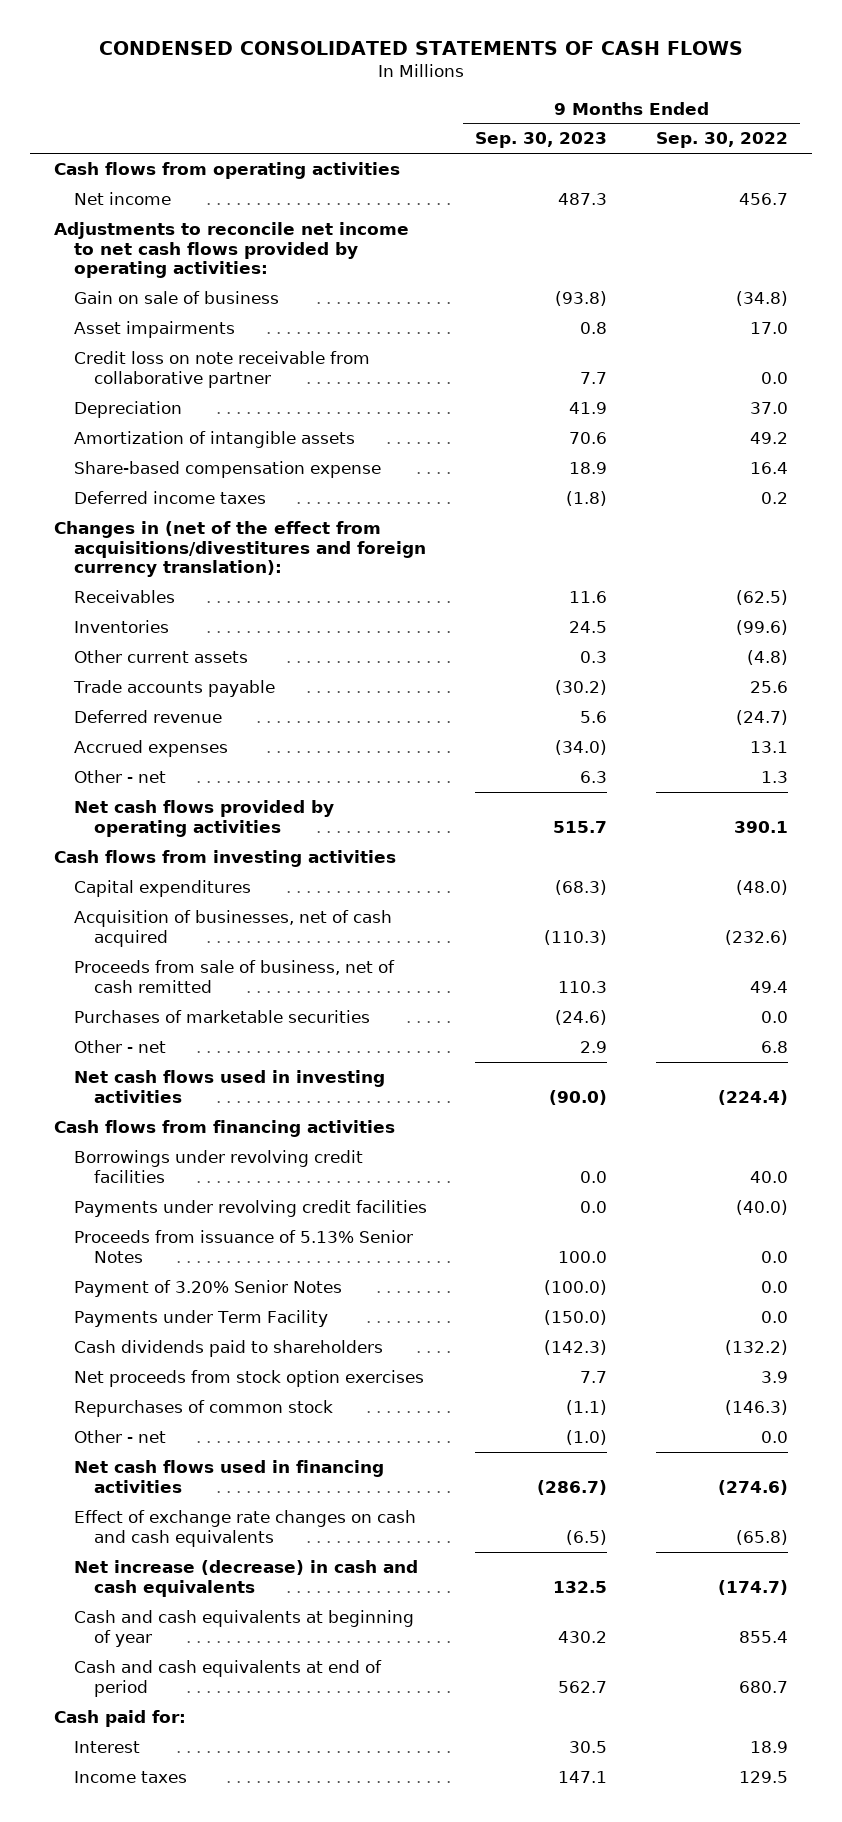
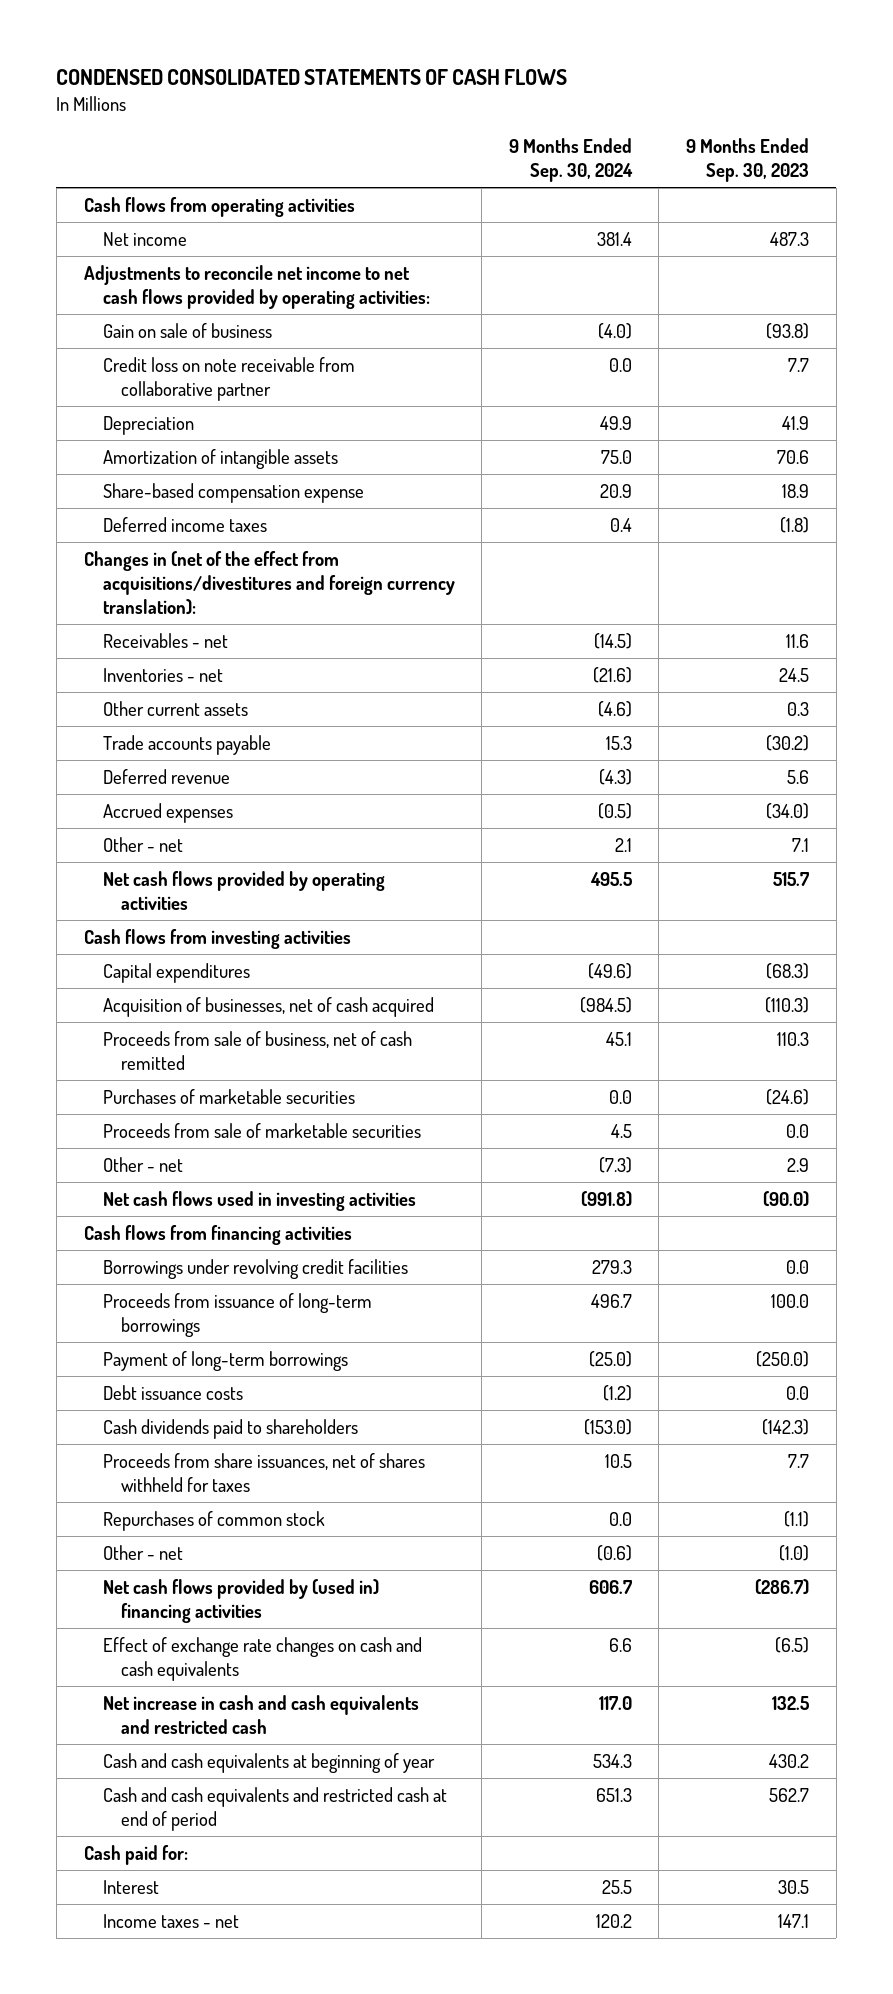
[655,132,788,149] Sep. 30, 2022 -> none
none -> [508,137,633,183] 9 Months Ended Sep. 30, 2024
[73,320,235,338] Asset impairments -> none
[73,589,175,603] Receivables -> [102,632,228,648] Receivables - net
[73,619,169,633] Inventories -> [102,667,223,682] Inventories - net
[580,770,608,783] 6.3 -> [792,837,810,852] 7.1
none -> [102,1122,421,1138] Proceeds from sale of marketable securities
[73,1199,427,1217] Payments under revolving credit facilities -> none
[73,1309,328,1327] Payments under Term Facility -> none
[73,1229,413,1263] Proceeds from issuance of 5.13% Senior Notes -> [102,1292,372,1337] Proceeds from issuance of long-term borrowings
[73,1279,342,1297] Payment of 3.20% Senior Notes -> [102,1350,348,1371] Payment of long-term borrowings
[544,1279,608,1295] (100.0) -> [756,1350,810,1367] (250.0)
none -> [102,1384,243,1400] Debt issuance costs
[73,1369,424,1387] Net proceeds from stock option exercises -> none
none -> [102,1452,425,1492] Proceeds from share issuances, net of shares withheld for taxes
[73,1459,384,1493] Net cash flows used in financing activities -> [102,1578,379,1623] Net cash flows provided by (used in) financing activities
[73,1559,418,1597] Net increase (decrease) in cash and cash equivalents -> [102,1694,419,1734] Net increase in cash and cash equivalents and restricted cash
[73,1659,382,1697] Cash and cash equivalents at end of period -> [102,1786,447,1831] Cash and cash equivalents and restricted cash at end of period
[73,1770,187,1783] Income taxes -> [102,1913,239,1928] Income taxes - net

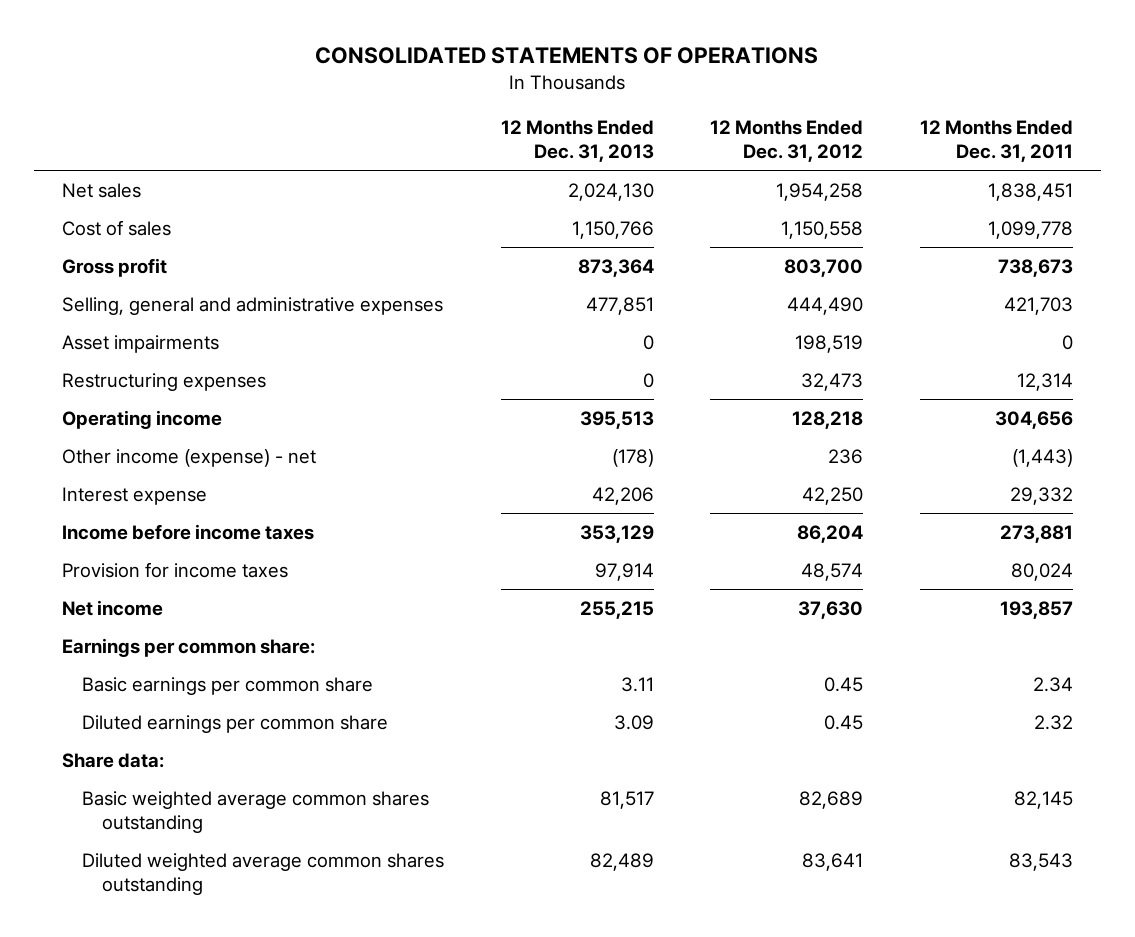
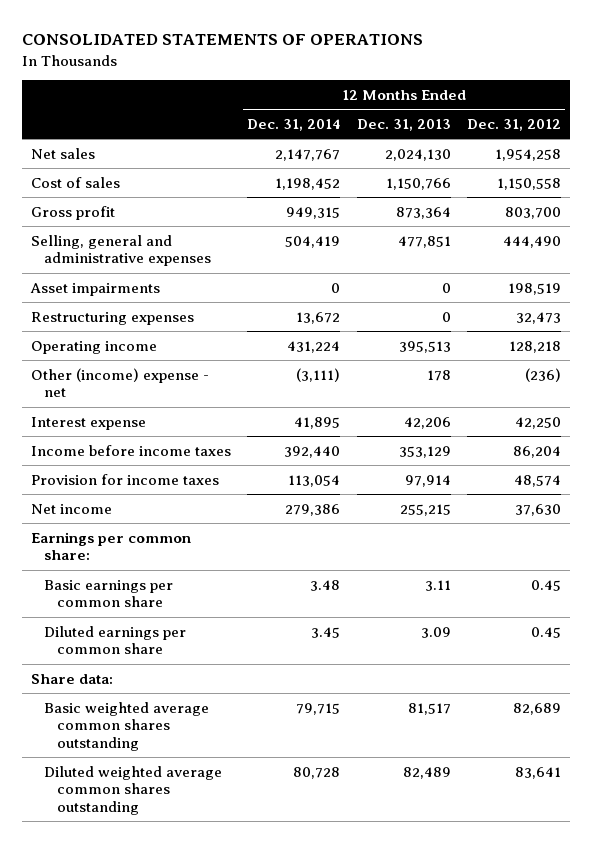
[919,119,1073,163] 12 Months Ended Dec. 31, 2011 -> none
none -> [247,118,341,131] Dec. 31, 2014
[62,448,317,467] Other income (expense) - net -> [30,367,209,398] Other (income) expense - net
[611,448,654,467] (178) -> [426,369,451,381] 178
[828,448,864,464] 236 -> [525,367,562,382] (236)

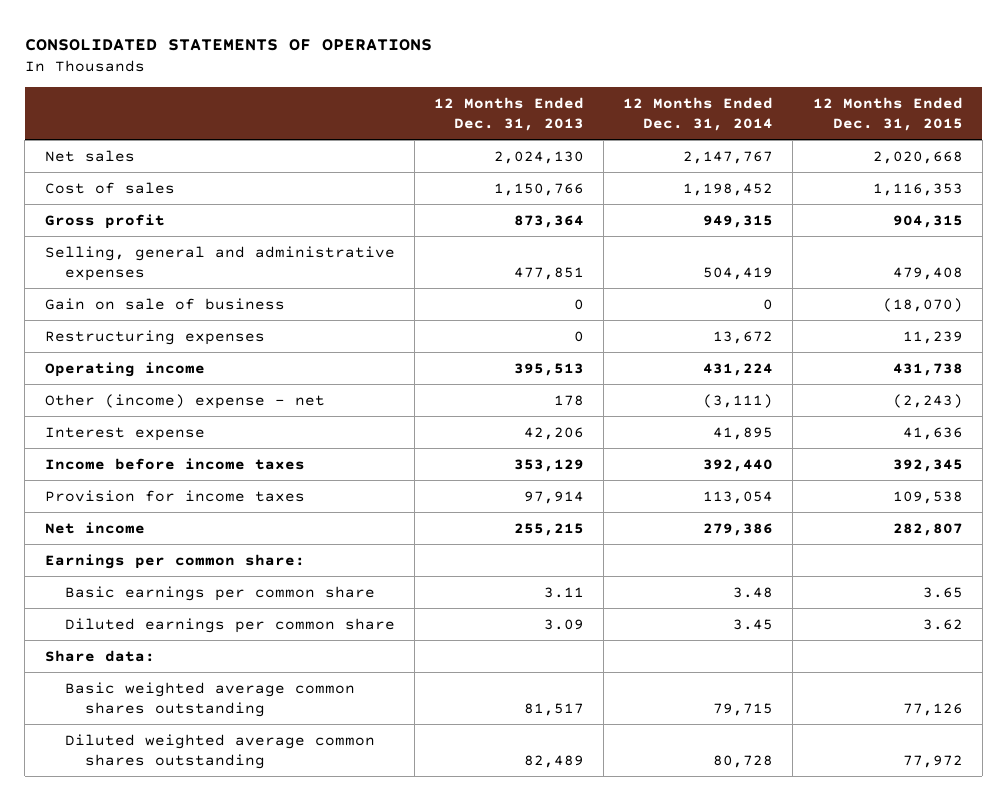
[467,118,562,131] Dec. 31, 2012 -> none
none -> [812,96,963,131] 12 Months Ended Dec. 31, 2015
[29,282,160,296] Asset impairments -> none
none -> [44,297,285,310] Gain on sale of business

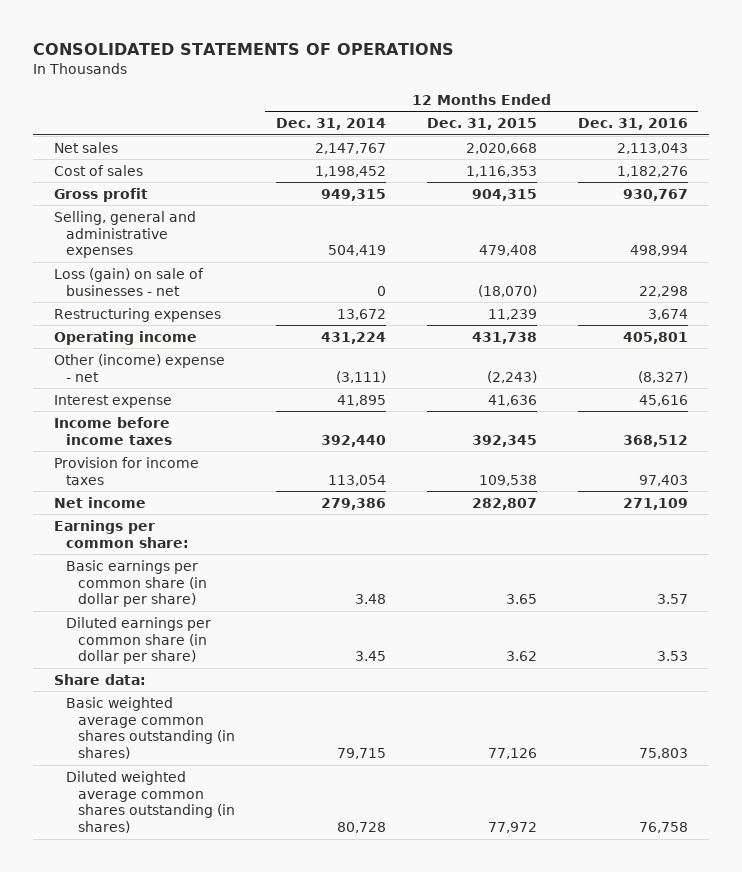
[434,96,585,131] 12 Months Ended Dec. 31, 2013 -> none
none -> [578,118,689,131] Dec. 31, 2016
[44,297,285,310] Gain on sale of business -> [53,267,204,296] Loss (gain) on sale of businesses - net
[64,585,375,601] Basic earnings per common share -> [65,559,207,608] Basic earnings per common share (in dollar per share)
[64,617,395,633] Diluted earnings per common share -> [65,616,211,665] Diluted earnings per common share (in dollar per share)
[64,681,355,717] Basic weighted average common shares outstanding -> [65,696,235,760] Basic weighted average common shares outstanding (in shares)
[64,733,375,769] Diluted weighted average common shares outstanding -> [65,770,235,834] Diluted weighted average common shares outstanding (in shares)

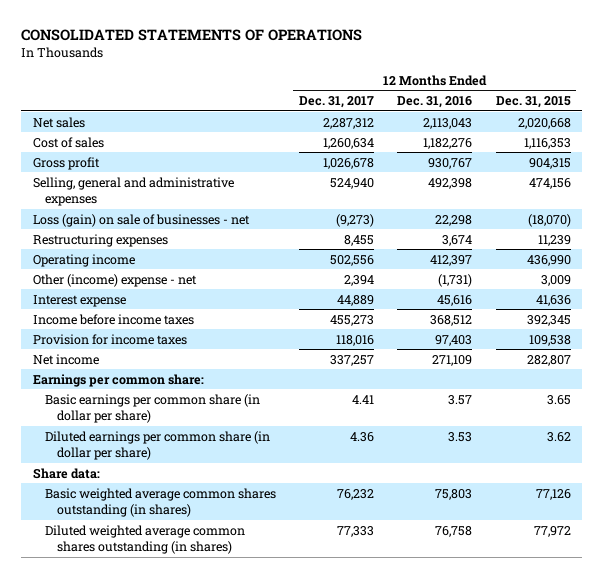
[275,118,386,131] Dec. 31, 2014 -> none
none -> [299,96,375,109] Dec. 31, 2017
[478,245,537,257] 479,408 -> [528,177,571,189] 474,156
[630,245,689,257] 498,994 -> [428,177,473,189] 492,398
[471,331,537,344] 431,738 -> [526,254,571,266] 436,990
[623,331,689,344] 405,801 -> [430,254,473,266] 412,397
[486,370,537,383] (2,243) -> [540,274,571,286] 3,009
[638,370,689,383] (8,327) -> [438,273,473,287] (1,731)

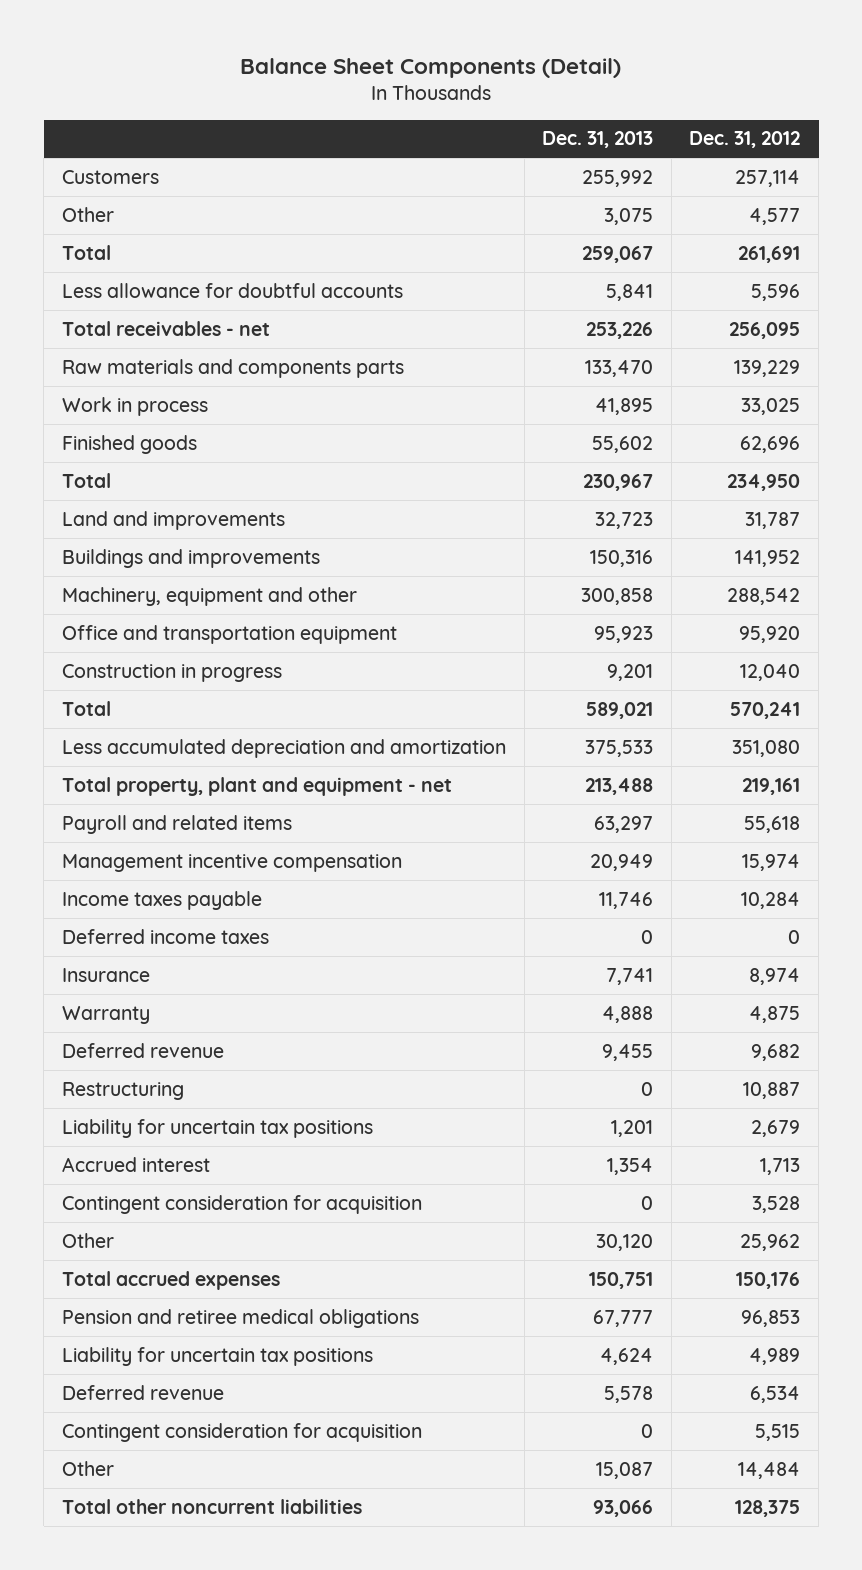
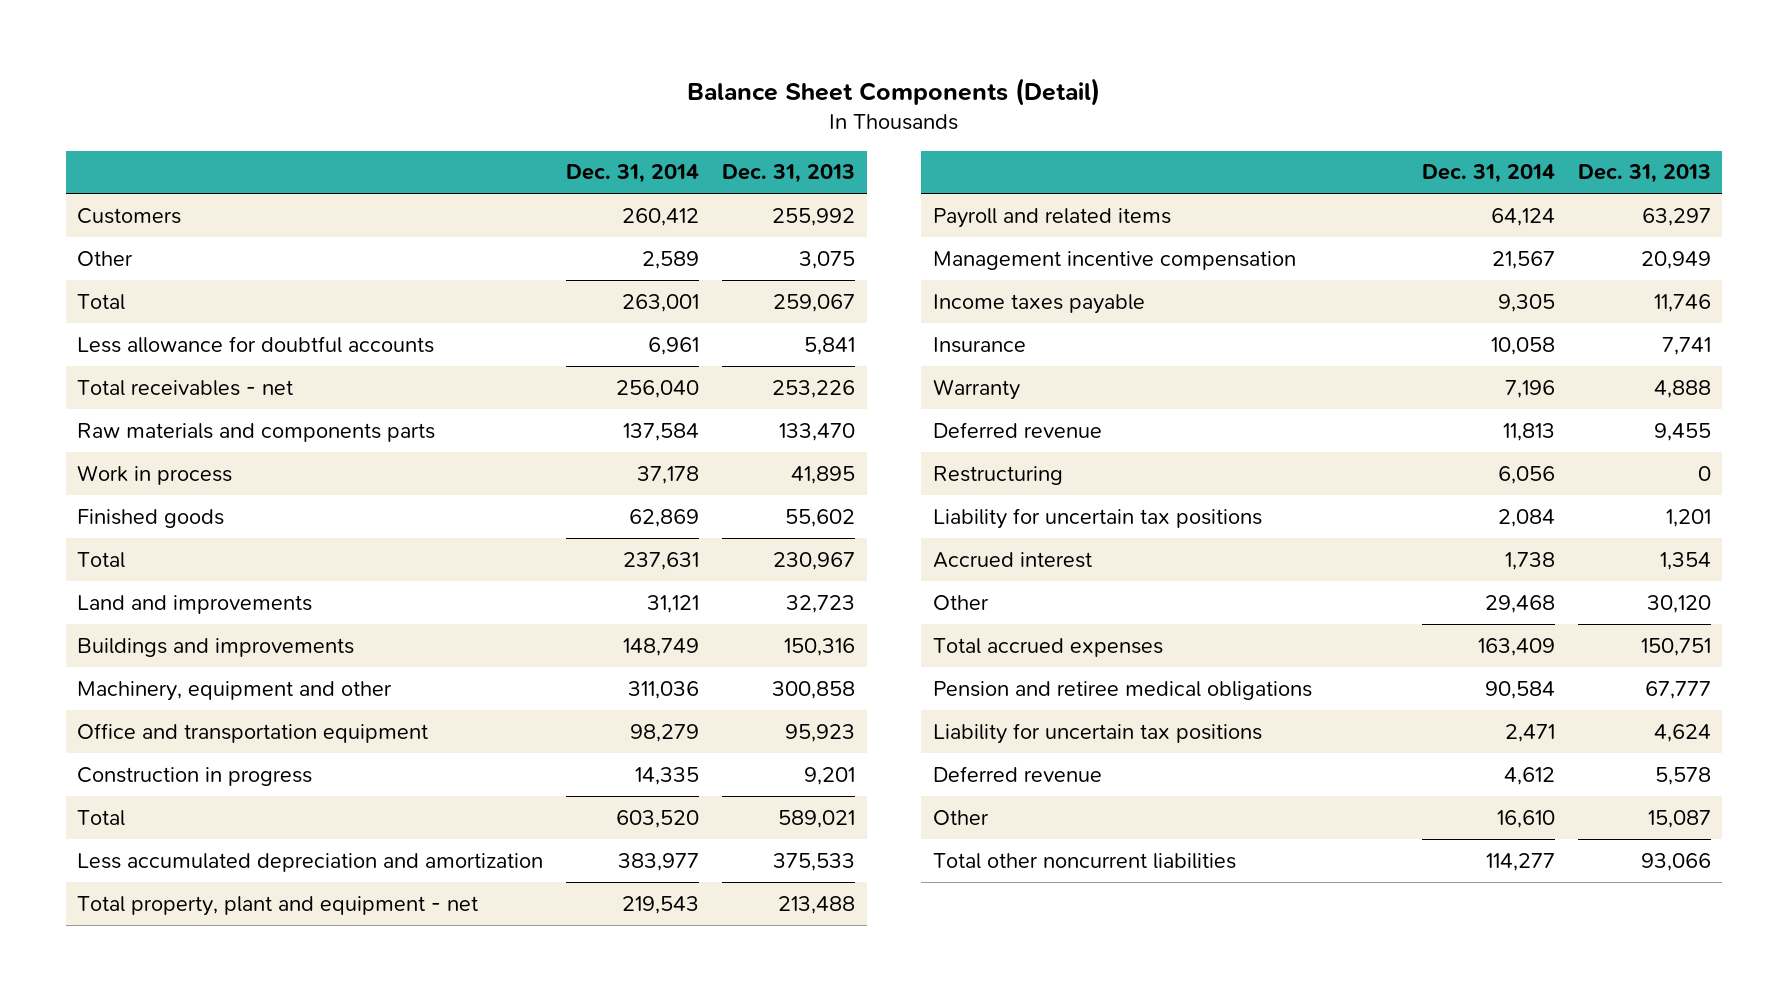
[689,131,801,149] Dec. 31, 2012 -> none
none -> [566,164,700,184] Dec. 31, 2014
[61,928,269,944] Deferred income taxes -> none
[61,1194,422,1214] Contingent consideration for acquisition -> none
[61,1422,422,1442] Contingent consideration for acquisition -> none

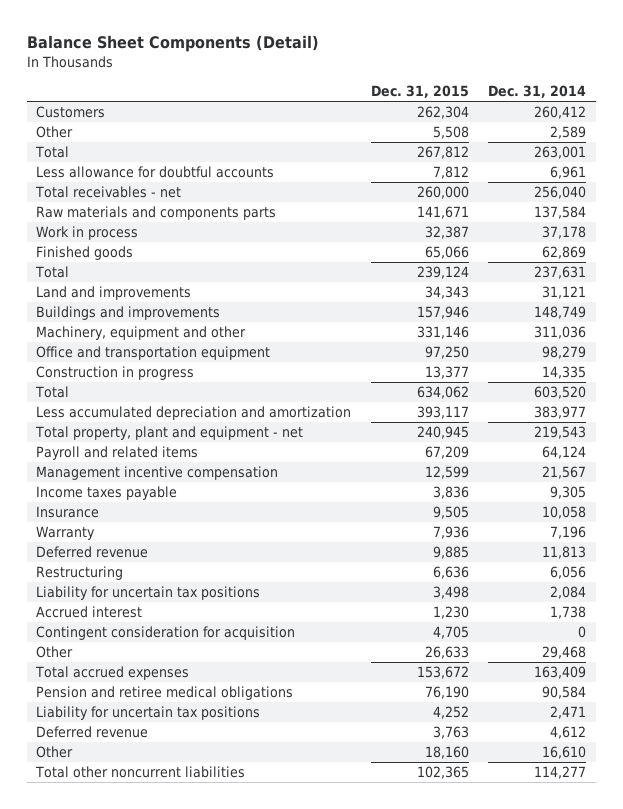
[722,164,856,184] Dec. 31, 2013 -> none
none -> [370,85,469,99] Dec. 31, 2015
none -> [36,626,296,641] Contingent consideration for acquisition

